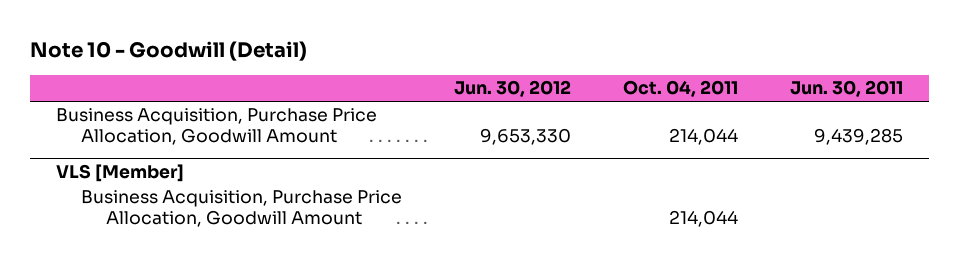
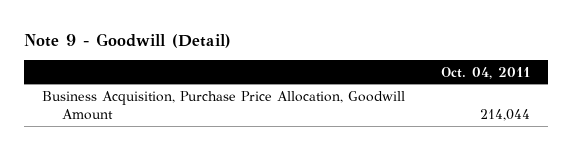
[30,41,308,62] Note 10 - Goodwill (Detail) -> [23,32,231,48] Note 9 - Goodwill (Detail)
[454,80,572,98] Jun. 30, 2012 -> none
[790,80,904,98] Jun. 30, 2011 -> none
[56,163,185,182] VLS [Member] -> none
[81,190,403,227] Business Acquisition, Purchase Price Allocation, Goodwill Amount -> none

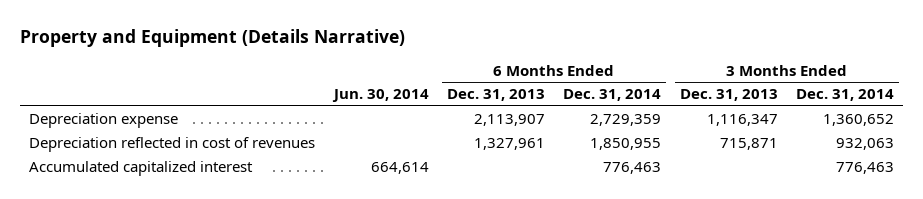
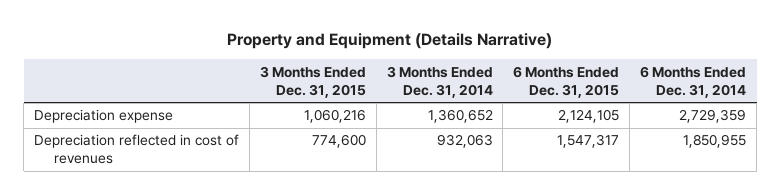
[331,89,429,103] Jun. 30, 2014 -> none
[446,89,545,102] Dec. 31, 2013 -> none
[679,89,778,102] Dec. 31, 2013 -> none
none -> [259,65,366,98] 3 Months Ended Dec. 31, 2015
none -> [513,65,620,98] 6 Months Ended Dec. 31, 2015
[29,161,254,177] Accumulated capitalized interest -> none

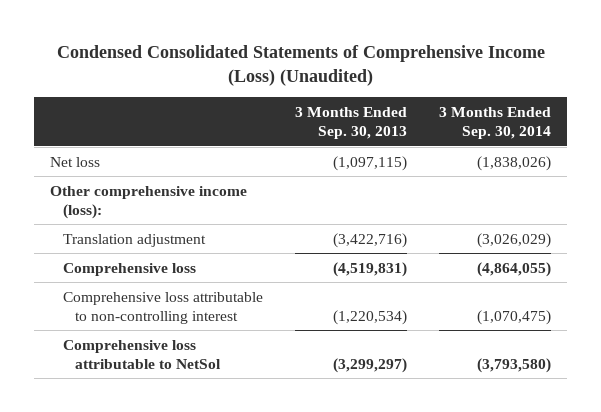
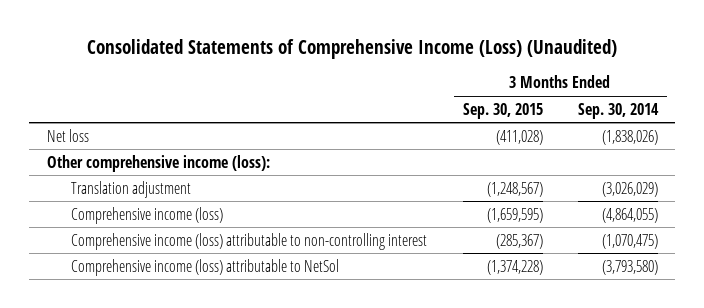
[56,44,545,86] Condensed Consolidated Statements of Comprehensive Income (Loss) (Unaudited) -> [87,38,618,59] Consolidated Statements of Comprehensive Income (Loss) (Unaudited)
[294,106,407,140] 3 Months Ended Sep. 30, 2013 -> none
none -> [462,102,543,119] Sep. 30, 2015
[62,262,196,276] Comprehensive loss -> [71,206,224,224] Comprehensive income (loss)
[62,291,263,324] Comprehensive loss attributable to non-controlling interest -> [71,232,428,250] Comprehensive income (loss) attributable to non-controlling interest
[62,339,222,369] Comprehensive loss attributable to NetSol -> [71,258,340,276] Comprehensive income (loss) attributable to NetSol

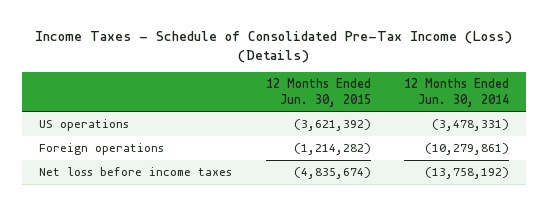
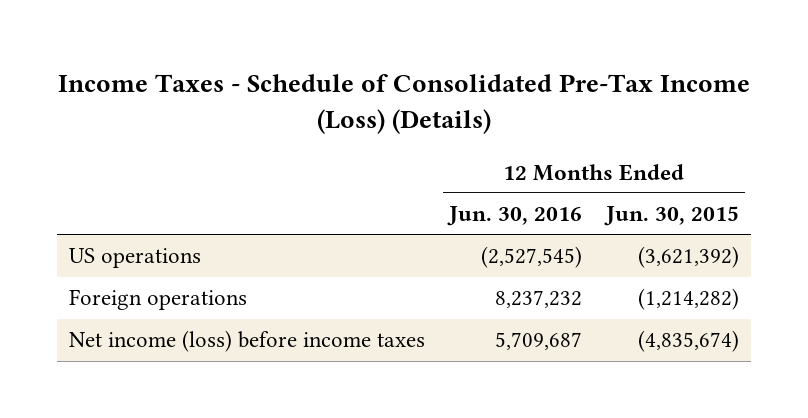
[404,78,510,107] 12 Months Ended Jun. 30, 2014 -> none
none -> [446,206,582,227] Jun. 30, 2016
[38,167,232,177] Net loss before income taxes -> [68,330,425,353] Net income (loss) before income taxes

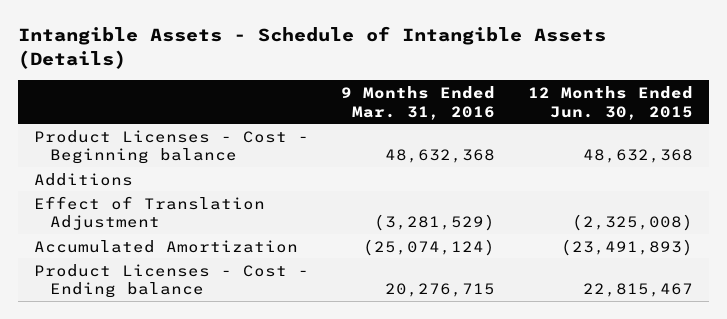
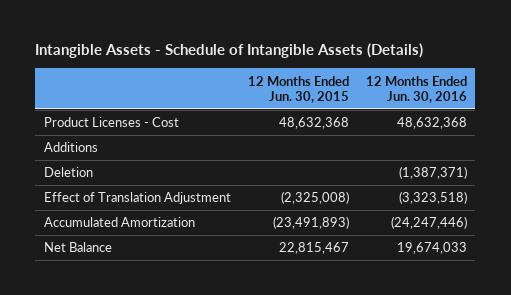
[341,85,496,120] 9 Months Ended Mar. 31, 2016 -> none
none -> [365,75,467,103] 12 Months Ended Jun. 30, 2016
[33,129,309,165] Product Licenses - Cost - Beginning balance -> [43,117,179,128] Product Licenses - Cost
none -> [43,167,93,178] Deletion
[33,263,309,299] Product Licenses - Cost - Ending balance -> [43,242,112,253] Net Balance

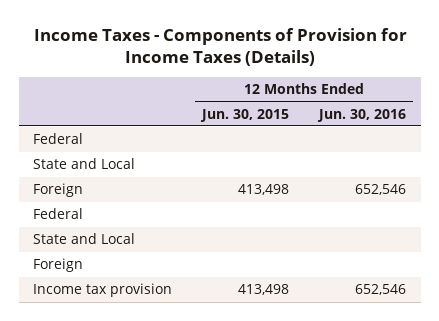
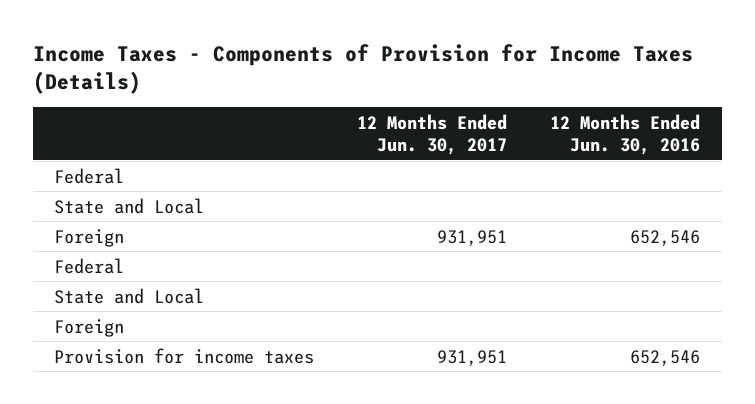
[200,108,290,122] Jun. 30, 2015 -> none
none -> [357,113,508,155] 12 Months Ended Jun. 30, 2017
[33,283,173,298] Income tax provision -> [54,347,315,364] Provision for income taxes

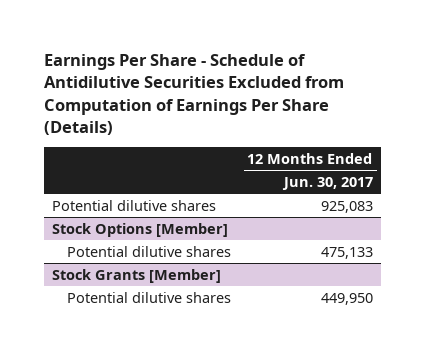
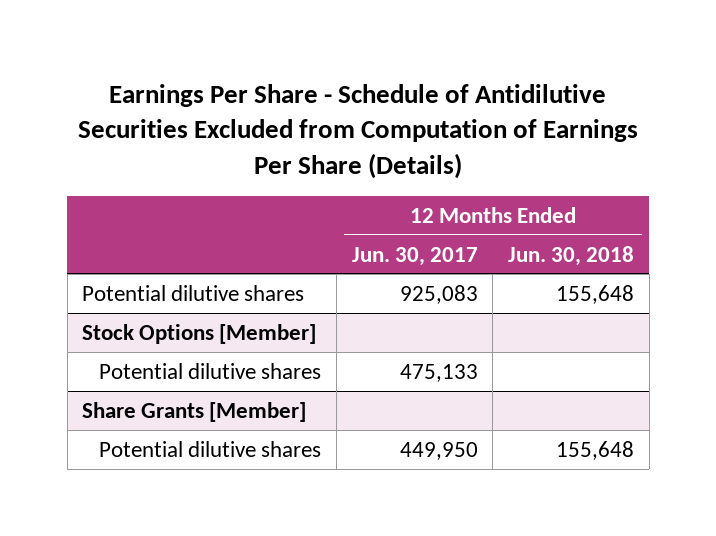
none -> [508,245,635,266] Jun. 30, 2018
[52,268,222,283] Stock Grants [Member] -> [82,401,307,422] Share Grants [Member]

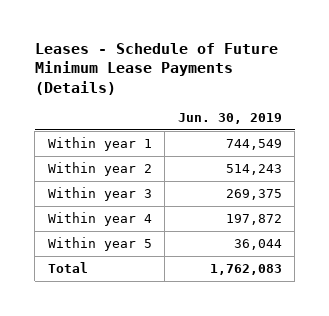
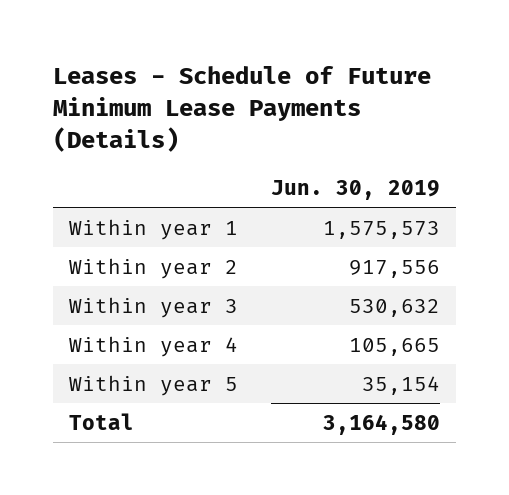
[225,138,282,150] 744,549 -> [322,220,440,239] 1,575,573
[225,163,282,175] 514,243 -> [348,259,440,278] 917,556
[225,188,282,200] 269,375 -> [348,298,440,317] 530,632
[225,213,282,225] 197,872 -> [348,337,440,356] 105,665
[233,238,282,250] 36,044 -> [361,375,440,395] 35,154
[209,263,282,275] 1,762,083 -> [322,413,440,435] 3,164,580

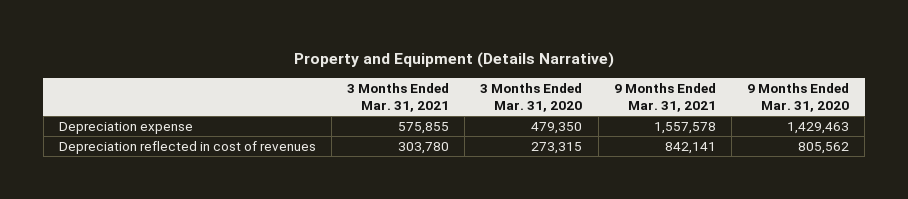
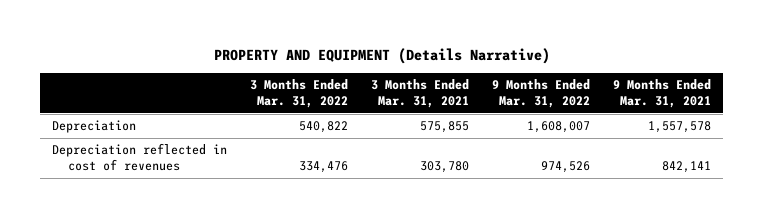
[293,52,614,69] Property and Equipment (Details Narrative) -> [213,48,550,65] PROPERTY AND EQUIPMENT (Details Narrative)
[480,82,583,112] 3 Months Ended Mar. 31, 2020 -> none
[746,82,849,112] 9 Months Ended Mar. 31, 2020 -> none
none -> [249,79,348,109] 3 Months Ended Mar. 31, 2022
none -> [492,79,591,109] 9 Months Ended Mar. 31, 2022
[58,121,193,134] Depreciation expense -> [51,120,136,134] Depreciation

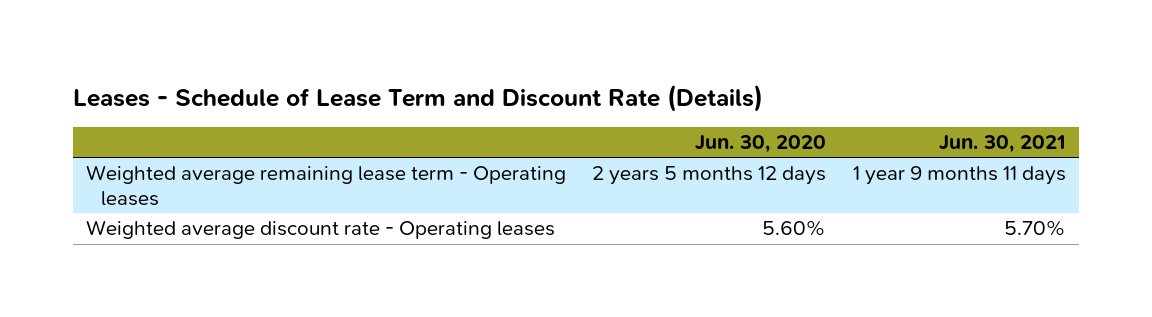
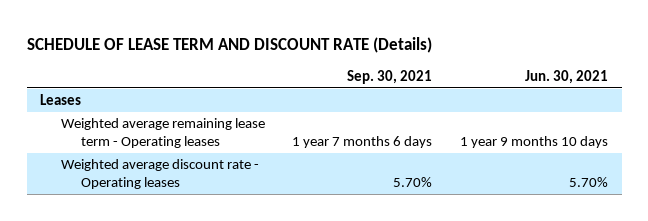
[72,83,763,112] Leases - Schedule of Lease Term and Discount Rate (Details) -> [26,36,432,53] SCHEDULE OF LEASE TERM AND DISCOUNT RATE (Details)
[695,135,827,154] Jun. 30, 2020 -> none
none -> [347,70,433,85] Sep. 30, 2021
none -> [40,94,82,106] Leases
[852,166,1066,186] 1 year 9 months 11 days -> [459,136,608,149] 1 year 9 months 10 days

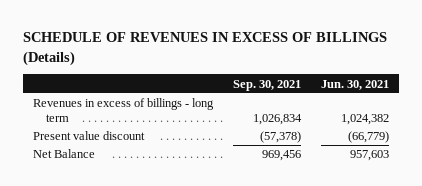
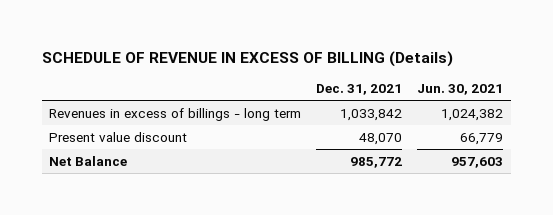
[22,32,387,66] SCHEDULE OF REVENUES IN EXCESS OF BILLINGS (Details) -> [41,51,453,68] SCHEDULE OF REVENUE IN EXCESS OF BILLING (Details)
[233,79,302,91] Sep. 30, 2021 -> none
none -> [316,84,403,96] Dec. 31, 2021
[348,131,390,144] (66,779) -> [460,132,504,145] 66,779

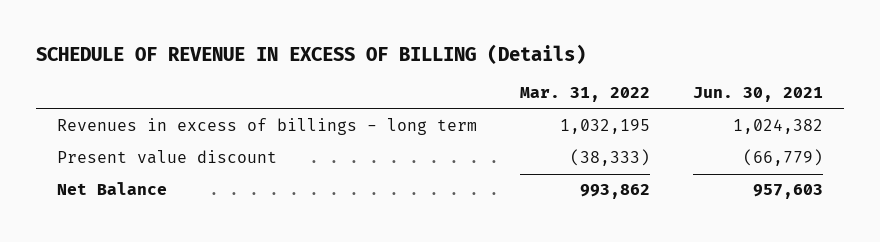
[316,84,403,96] Dec. 31, 2021 -> none
none -> [520,87,651,103] Mar. 31, 2022
[460,132,504,145] 66,779 -> [742,149,823,167] (66,779)

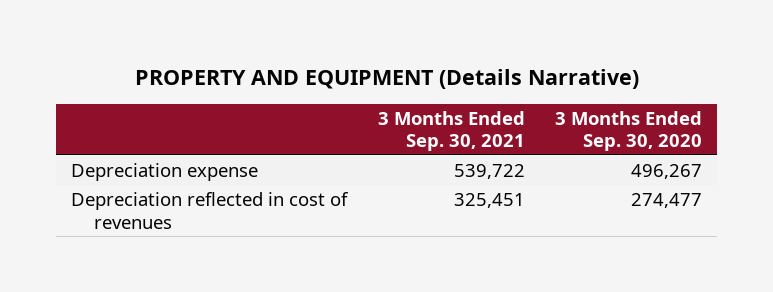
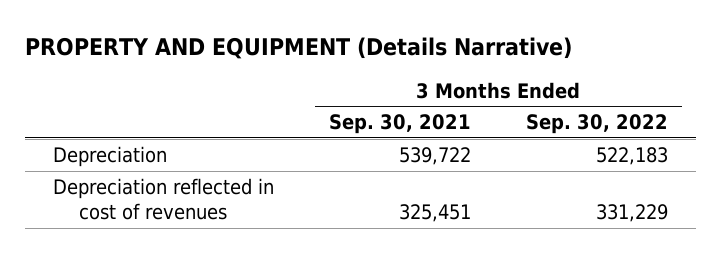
[555,110,703,152] 3 Months Ended Sep. 30, 2020 -> none
none -> [525,114,668,135] Sep. 30, 2022
[71,163,259,182] Depreciation expense -> [52,145,167,167] Depreciation

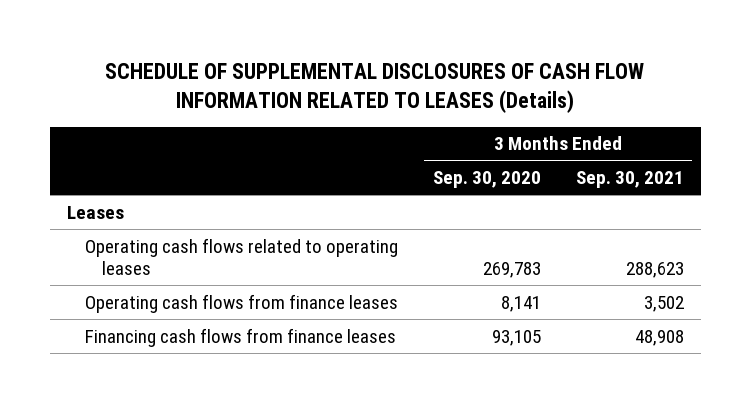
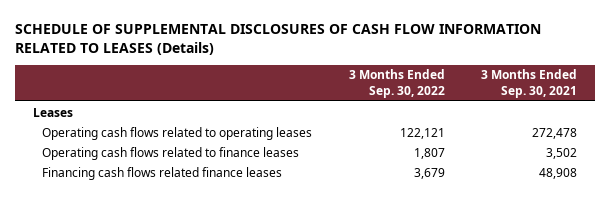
[432,170,541,188] Sep. 30, 2020 -> none
none -> [348,69,445,98] 3 Months Ended Sep. 30, 2022
[625,261,684,278] 288,623 -> [532,127,578,139] 272,478
[84,293,398,313] Operating cash flows from finance leases -> [42,146,300,160] Operating cash flows related to finance leases
[84,327,396,347] Financing cash flows from finance leases -> [42,166,283,180] Financing cash flows related finance leases

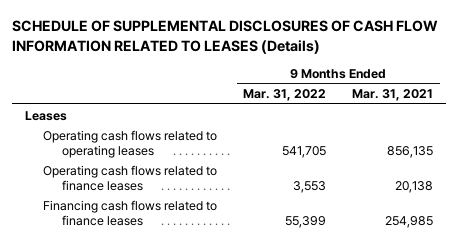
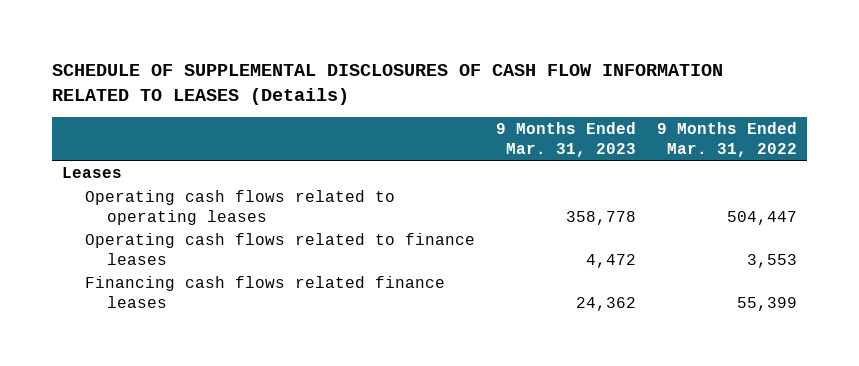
[352,89,434,102] Mar. 31, 2021 -> none
none -> [495,122,636,157] 9 Months Ended Mar. 31, 2023
[282,145,327,158] 541,705 -> [726,210,797,225] 504,447
[43,199,218,226] Financing cash flows related to finance leases -> [84,276,445,308] Financing cash flows related finance leases

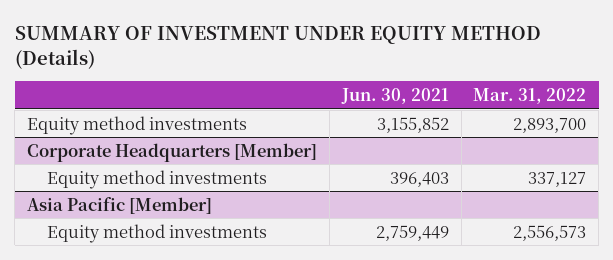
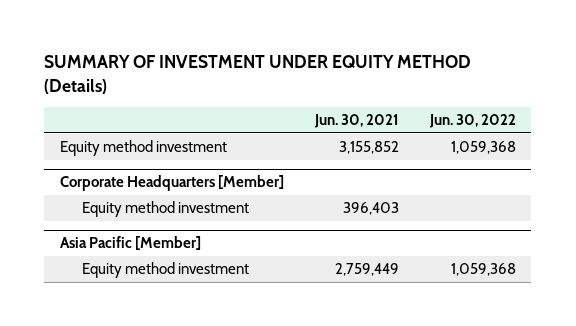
[473,87,587,104] Mar. 31, 2022 -> none
none -> [428,114,516,129] Jun. 30, 2022
[26,115,247,135] Equity method investments -> [59,140,227,157] Equity method investment
[47,169,268,189] Equity method investments -> [82,201,250,218] Equity method investment
[47,223,268,243] Equity method investments -> [82,262,250,279] Equity method investment

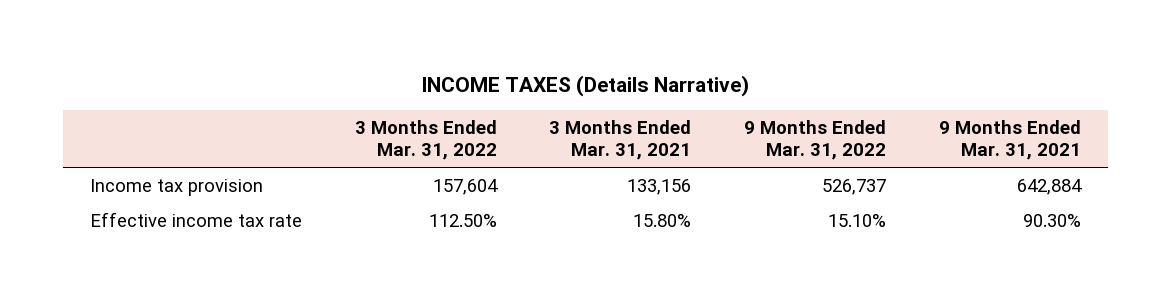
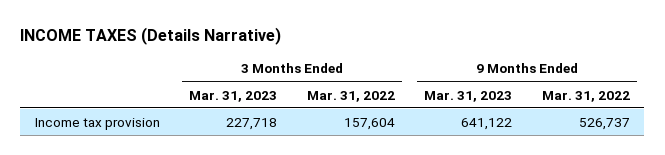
[549,119,692,161] 3 Months Ended Mar. 31, 2021 -> none
[939,119,1082,161] 9 Months Ended Mar. 31, 2021 -> none
none -> [189,90,278,102] Mar. 31, 2023
none -> [424,90,513,102] Mar. 31, 2023
[89,211,302,227] Effective income tax rate -> none

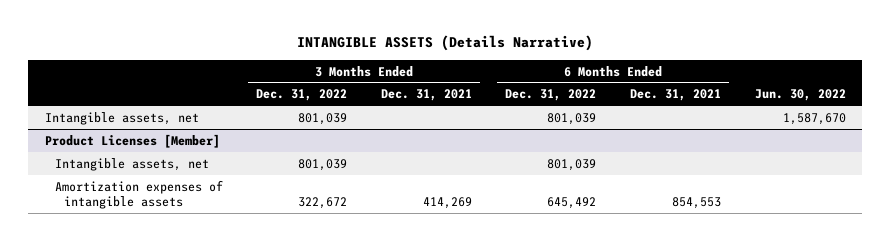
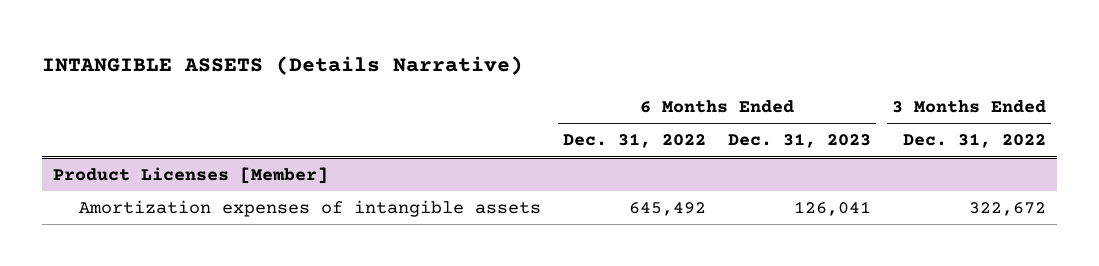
[380,89,472,102] Dec. 31, 2021 -> none
[630,89,722,102] Dec. 31, 2021 -> none
[754,89,846,102] Jun. 30, 2022 -> none
none -> [727,133,871,149] Dec. 31, 2023
[45,111,200,125] Intangible assets, net -> none
[54,157,209,171] Intangible assets, net -> none

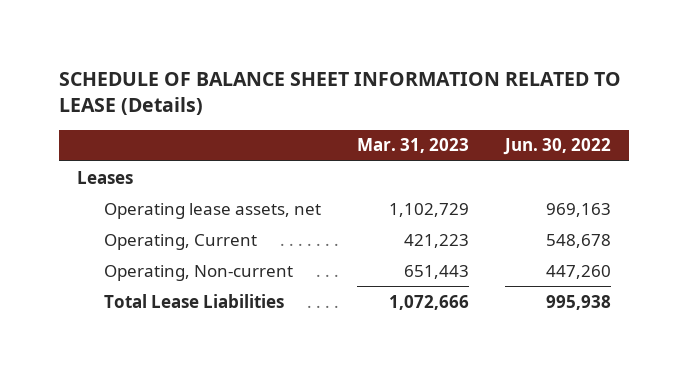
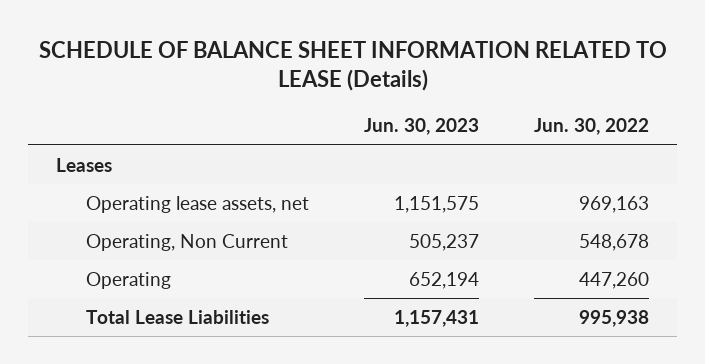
[356,138,469,154] Mar. 31, 2023 -> none
none -> [363,118,479,136] Jun. 30, 2023
[103,233,257,250] Operating, Current -> [85,233,288,251] Operating, Non Current
[103,264,293,281] Operating, Non-current -> [85,271,171,289] Operating

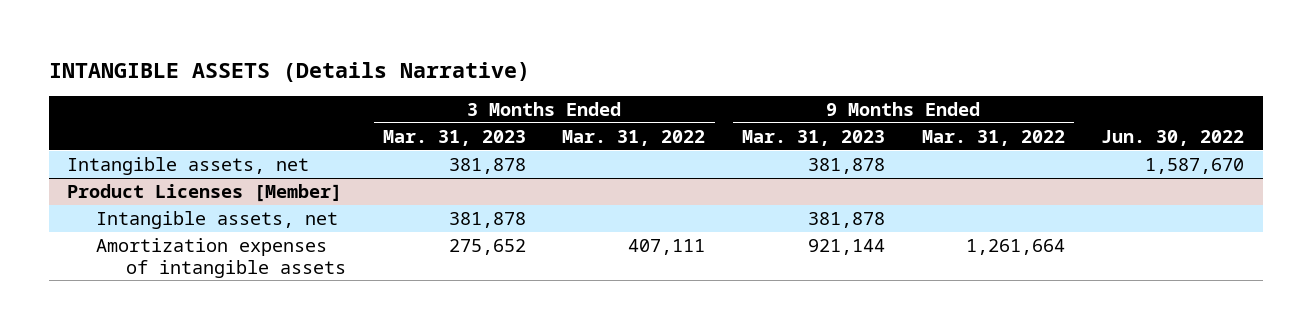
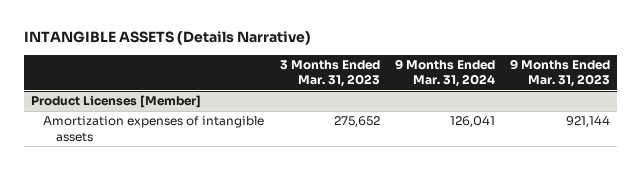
[562,129,706,146] Mar. 31, 2022 -> none
[921,129,1065,146] Mar. 31, 2022 -> none
[1101,129,1245,146] Jun. 30, 2022 -> none
none -> [394,58,495,88] 9 Months Ended Mar. 31, 2024
[66,157,309,176] Intangible assets, net -> none
[96,211,339,230] Intangible assets, net -> none

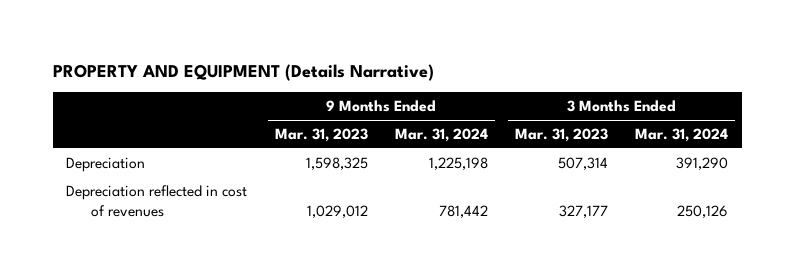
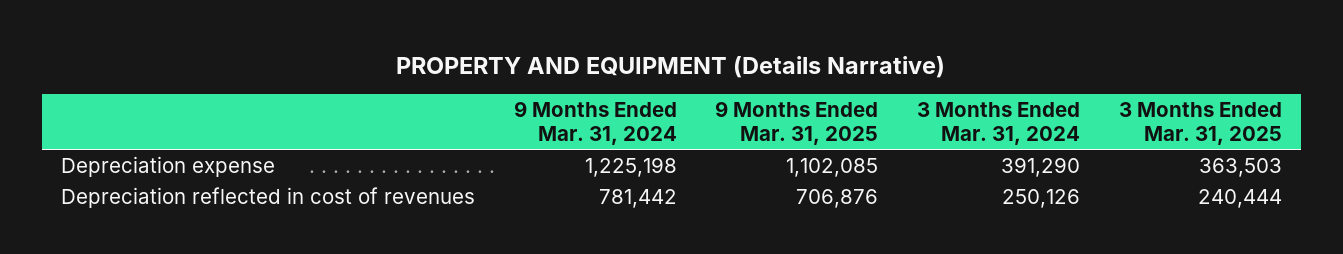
[274,128,368,143] Mar. 31, 2023 -> none
[514,128,608,143] Mar. 31, 2023 -> none
none -> [715,101,879,146] 9 Months Ended Mar. 31, 2025
none -> [1118,102,1282,146] 3 Months Ended Mar. 31, 2025
[66,157,146,173] Depreciation -> [61,156,276,178] Depreciation expense

